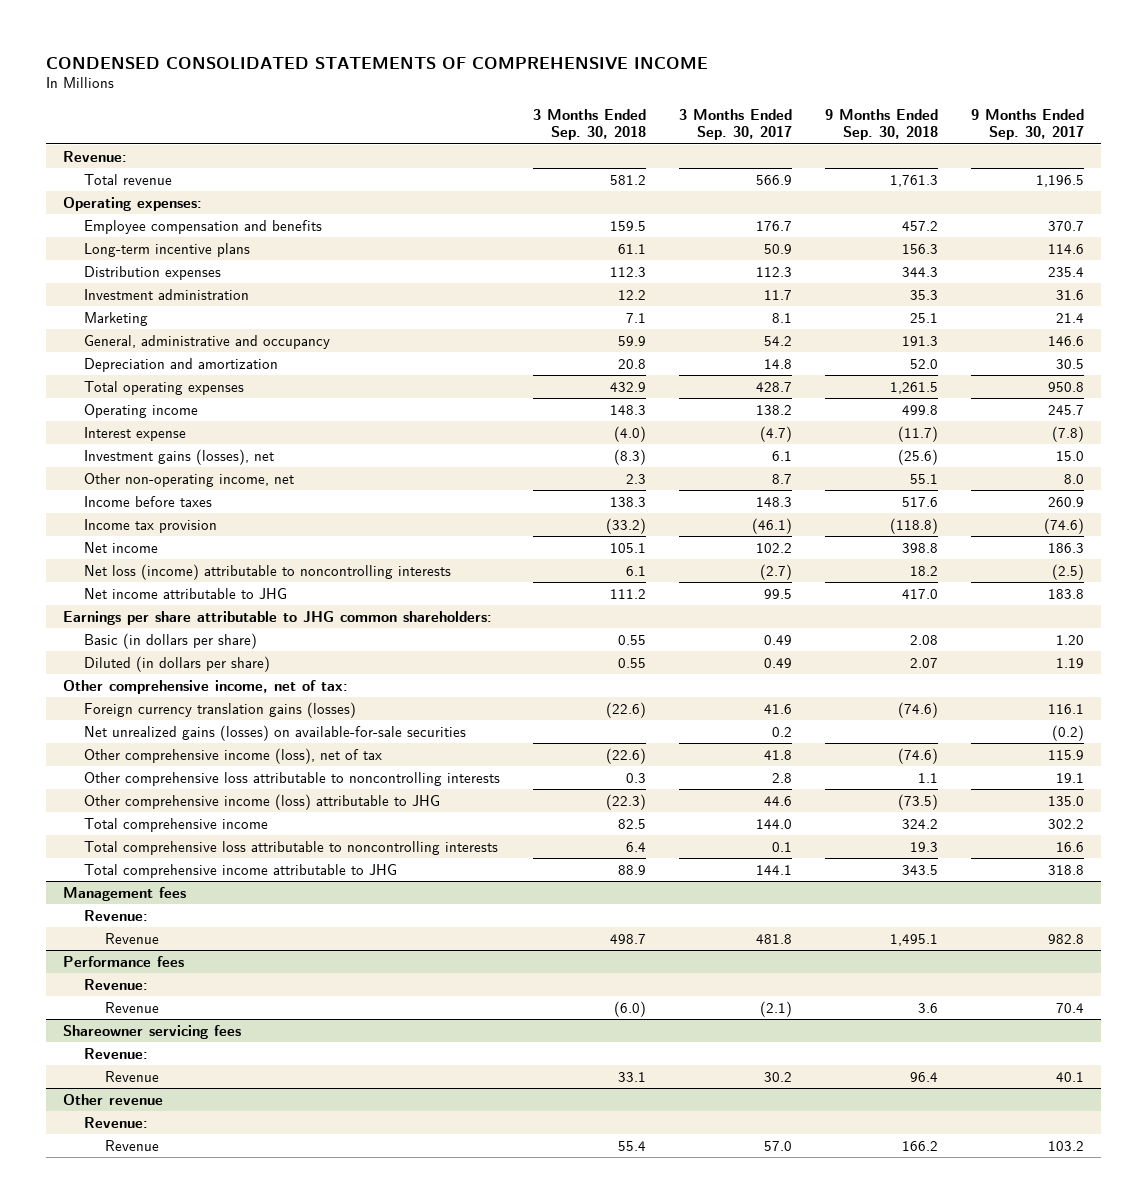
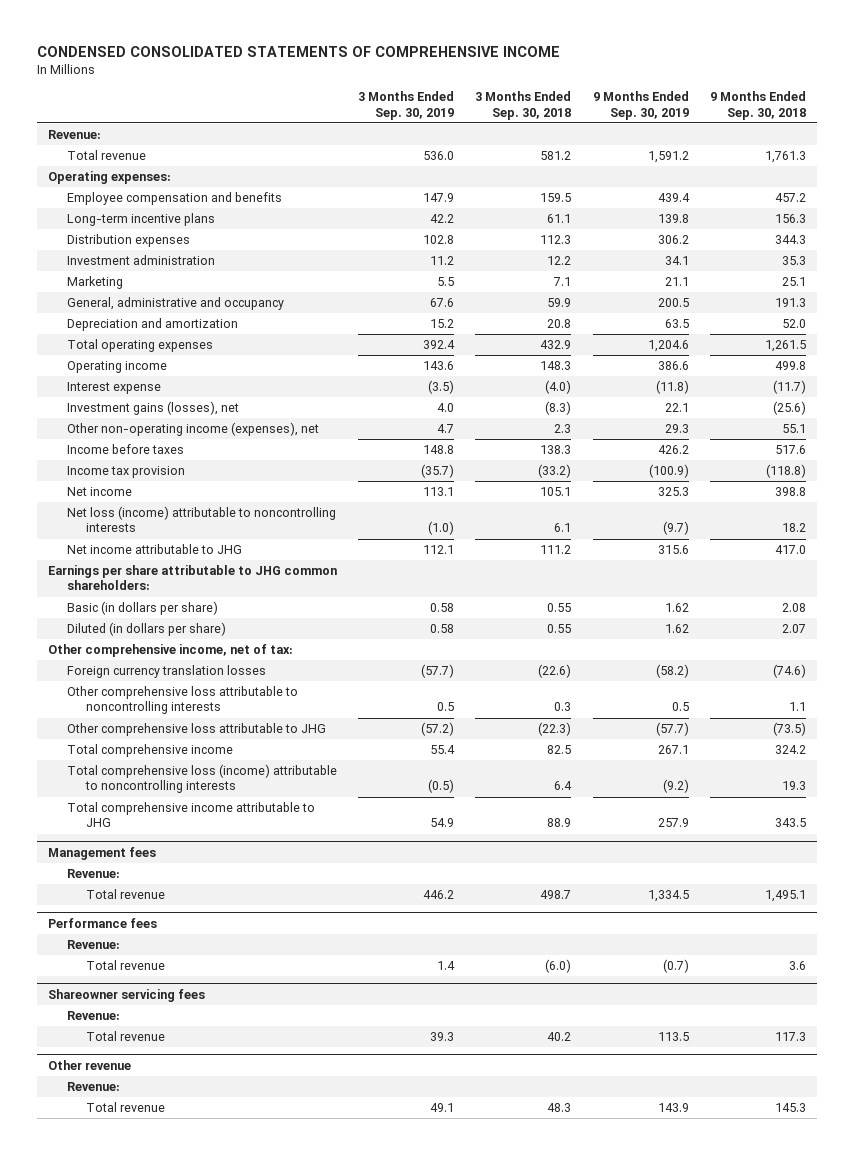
[678,108,792,140] 3 Months Ended Sep. 30, 2017 -> none
[971,108,1085,140] 9 Months Ended Sep. 30, 2017 -> none
none -> [358,91,455,120] 3 Months Ended Sep. 30, 2019
none -> [592,91,689,120] 9 Months Ended Sep. 30, 2019
[83,472,294,487] Other non-operating income, net -> [66,422,319,437] Other non-operating income (expenses), net
[83,724,466,741] Net unrealized gains (losses) on available-for-sale securities -> none
[83,747,382,764] Other comprehensive income (loss), net of tax -> none
[83,701,356,718] Foreign currency translation gains (losses) -> [66,665,266,679] Foreign currency translation losses
[83,793,440,810] Other comprehensive income (loss) attributable to JHG -> [66,723,326,737] Other comprehensive loss attributable to JHG
[83,840,498,855] Total comprehensive loss attributable to noncontrolling interests -> [66,764,337,794] Total comprehensive loss (income) attributable to noncontrolling interests
[104,932,159,944] Revenue -> [85,889,165,900] Total revenue
[104,1001,159,1013] Revenue -> [85,960,165,971] Total revenue
[104,1070,159,1082] Revenue -> [85,1031,165,1042] Total revenue
[617,1071,646,1082] 33.1 -> [547,1032,572,1042] 40.2
[909,1071,938,1082] 96.4 -> [775,1032,807,1042] 117.3
[104,1139,159,1151] Revenue -> [85,1102,165,1113] Total revenue
[617,1140,646,1151] 55.4 -> [547,1103,572,1113] 48.3
[901,1140,938,1151] 166.2 -> [775,1103,807,1113] 145.3

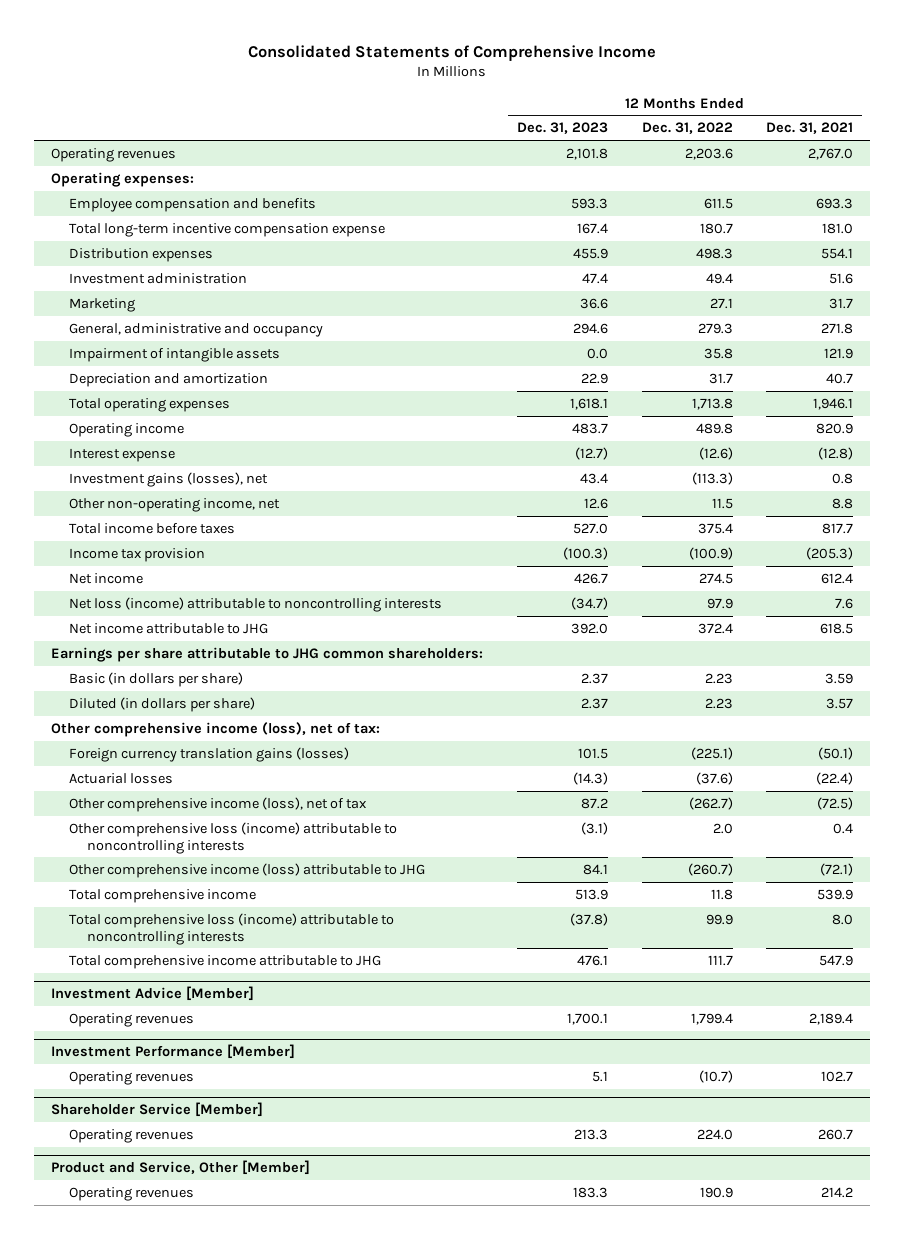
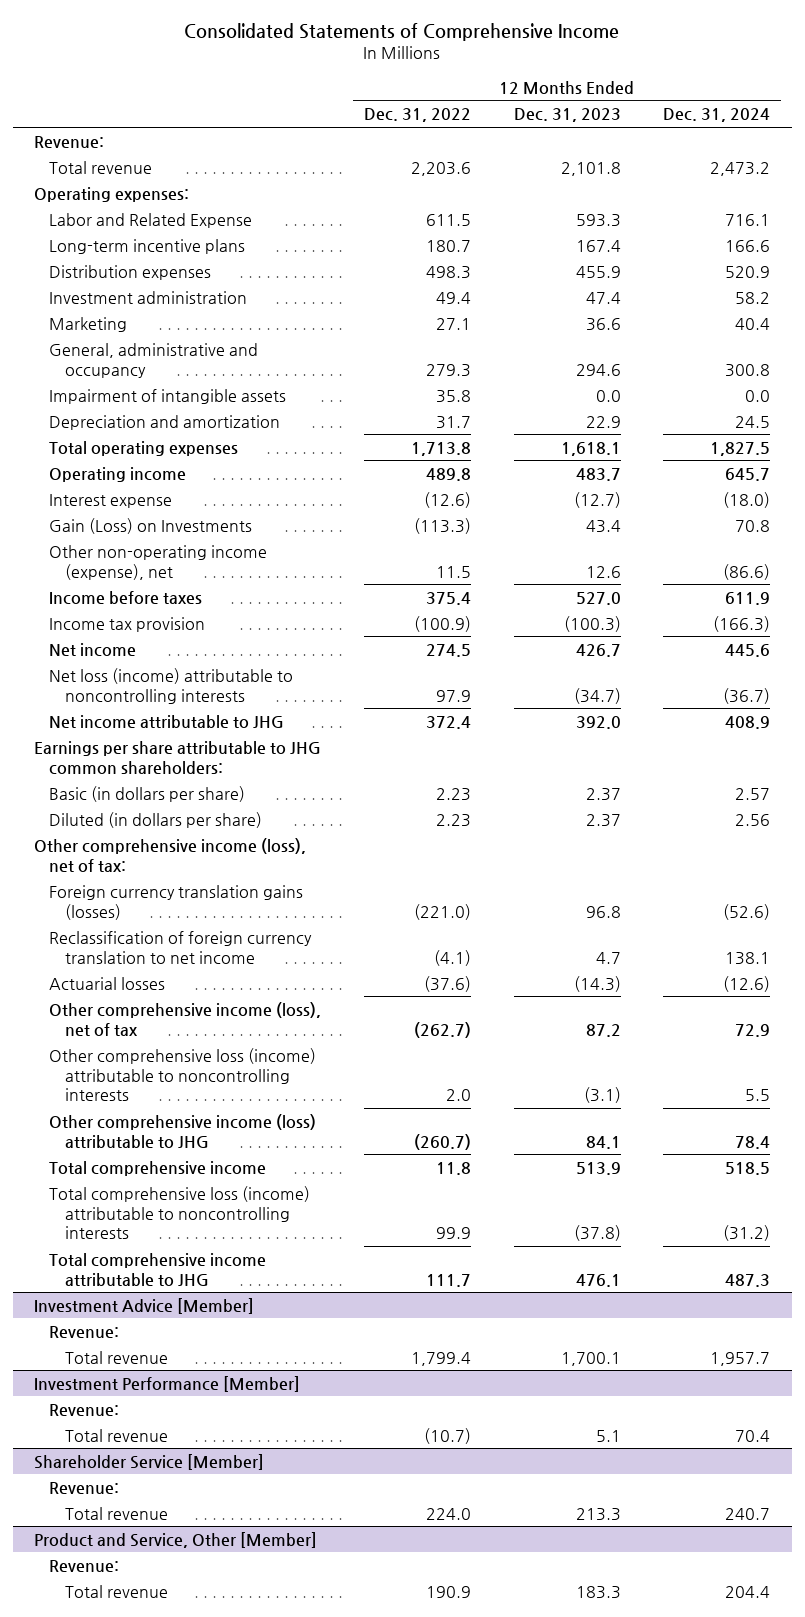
[766,122,854,135] Dec. 31, 2021 -> none
none -> [663,108,771,123] Dec. 31, 2024
none -> [34,135,105,148] Revenue:
[51,147,177,162] Operating revenues -> [49,160,153,174] Total revenue
[68,197,316,212] Employee compensation and benefits -> [49,212,253,228] Labor and Related Expense
[68,222,385,237] Total long-term incentive compensation expense -> [49,238,246,254] Long-term incentive plans
[68,471,268,487] Investment gains (losses), net -> [49,517,253,534] Gain (Loss) on Investments
[68,497,280,512] Other non-operating income, net -> [49,544,268,580] Other non-operating income (expense), net
[68,522,235,534] Total income before taxes -> [49,590,203,605] Income before taxes
[577,747,608,759] 101.5 -> [585,905,621,918] 96.8
[690,746,733,760] (225.1) -> [414,903,472,920] (221.0)
none -> [49,930,313,964] Reclassification of foreign currency translation to net income
none -> [49,1325,120,1338] Revenue:
[68,1012,194,1027] Operating revenues -> [64,1350,168,1364] Total revenue
none -> [49,1403,120,1416] Revenue:
[68,1070,194,1085] Operating revenues -> [64,1428,168,1442] Total revenue
none -> [49,1481,120,1494] Revenue:
[68,1128,194,1143] Operating revenues -> [64,1506,168,1520] Total revenue
none -> [49,1559,120,1572] Revenue:
[68,1186,194,1201] Operating revenues -> [64,1584,168,1598] Total revenue

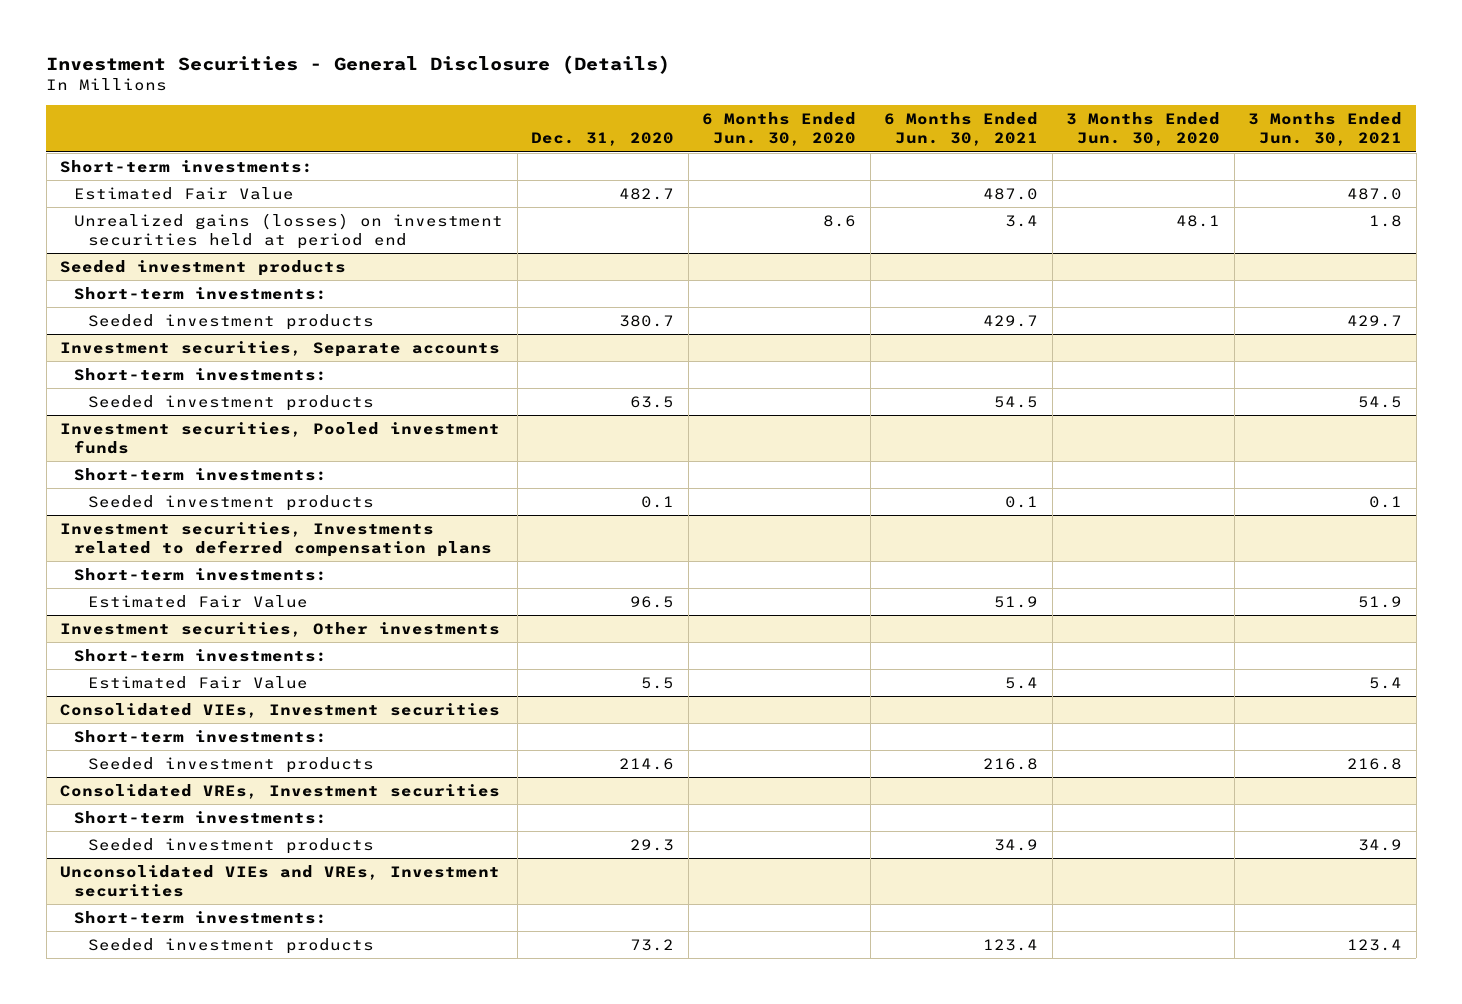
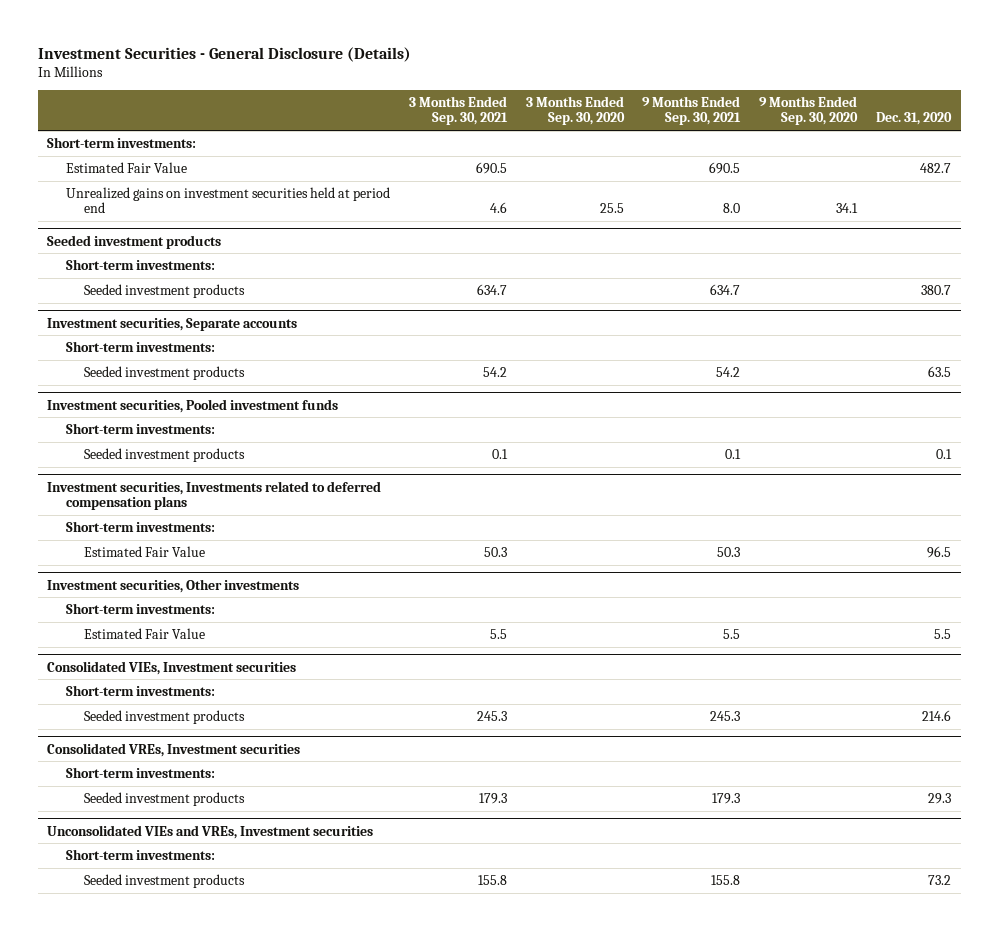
[702,112,857,147] 6 Months Ended Jun. 30, 2020 -> none
[884,112,1039,147] 6 Months Ended Jun. 30, 2021 -> none
[1066,112,1221,147] 3 Months Ended Jun. 30, 2020 -> none
[1248,112,1403,147] 3 Months Ended Jun. 30, 2021 -> none
none -> [408,95,508,126] 3 Months Ended Sep. 30, 2021
none -> [525,95,625,126] 3 Months Ended Sep. 30, 2020
none -> [642,95,742,126] 9 Months Ended Sep. 30, 2021
none -> [759,95,859,126] 9 Months Ended Sep. 30, 2020
[74,213,504,249] Unrealized gains (losses) on investment securities held at period end -> [65,186,390,214] Unrealized gains on investment securities held at period end

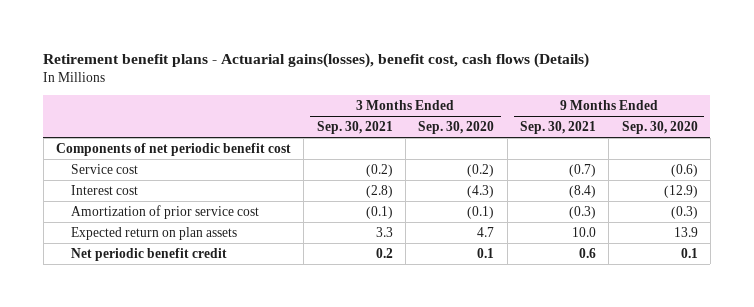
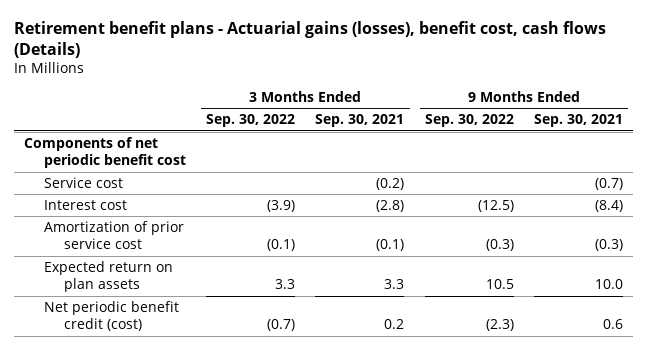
[43,52,590,68] Retirement benefit plans - Actuarial gains(losses), benefit cost, cash flows (Details) -> [13,21,606,58] Retirement benefit plans - Actuarial gains (losses), benefit cost, cash flows (Details)
[418,121,495,135] Sep. 30, 2020 -> none
[621,121,698,135] Sep. 30, 2020 -> none
none -> [206,114,296,128] Sep. 30, 2022
none -> [424,114,514,128] Sep. 30, 2022
[70,247,227,261] Net periodic benefit credit -> [43,300,179,332] Net periodic benefit credit (cost)

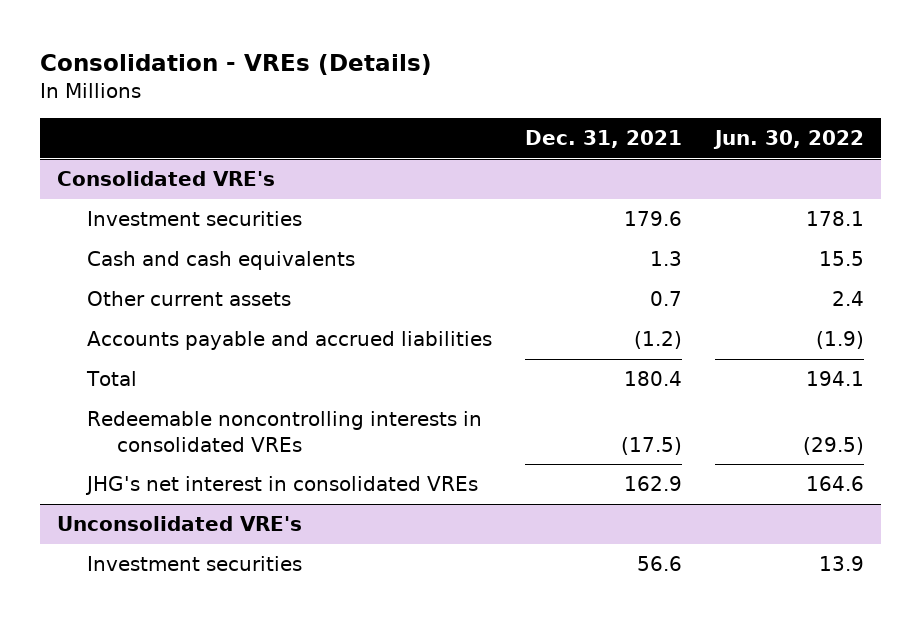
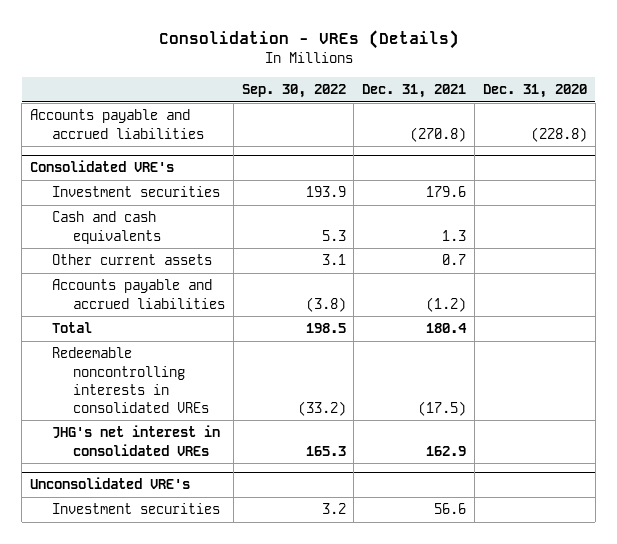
[713,130,865,150] Jun. 30, 2022 -> none
none -> [241,84,346,99] Sep. 30, 2022
none -> [483,84,588,99] Dec. 31, 2020
none -> [30,109,204,139] Accounts payable and accrued liabilities

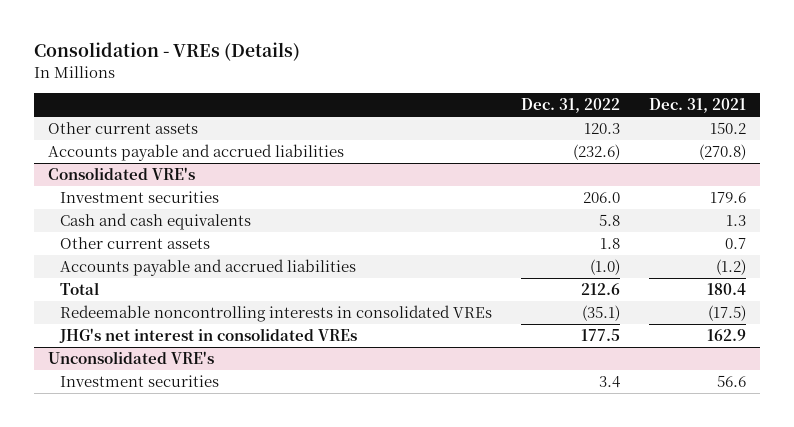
[241,84,346,99] Sep. 30, 2022 -> none
[483,84,588,99] Dec. 31, 2020 -> none
none -> [520,97,620,113] Dec. 31, 2022
none -> [48,122,199,135] Other current assets

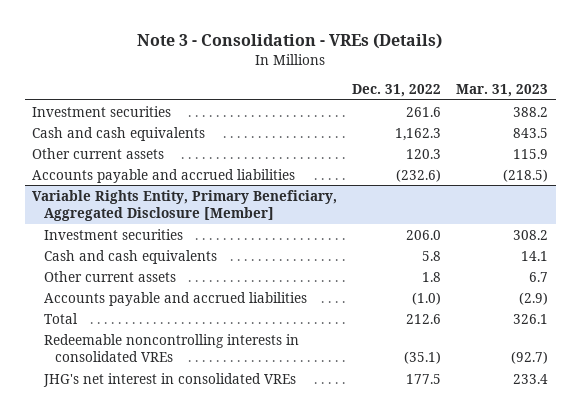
[33,42,300,62] Consolidation - VREs (Details) -> [137,33,443,50] Note 3 - Consolidation - VREs (Details)
[648,97,746,113] Dec. 31, 2021 -> none
none -> [456,84,549,98] Mar. 31, 2023
none -> [32,105,172,117] Investment securities
none -> [32,126,206,141] Cash and cash equivalents
[48,167,196,181] Consolidated VRE's -> [32,189,338,222] Variable Rights Entity, Primary Beneficiary, Aggregated Disclosure [Member]
[48,351,215,365] Unconsolidated VRE's -> none
[60,375,220,388] Investment securities -> none

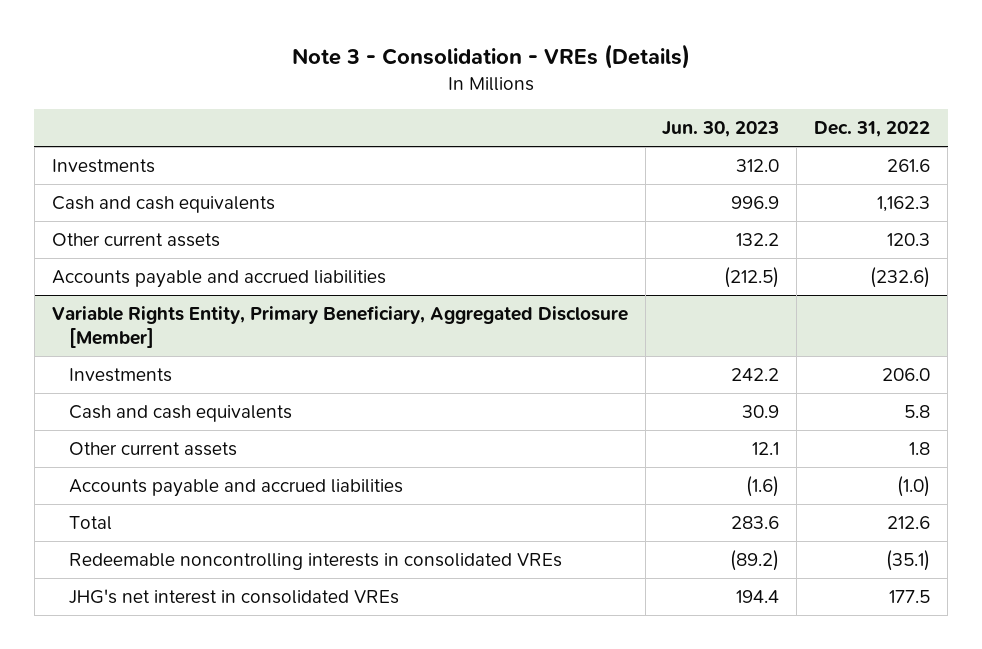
[456,84,549,98] Mar. 31, 2023 -> none
none -> [662,121,780,138] Jun. 30, 2023
[32,105,172,117] Investment securities -> [51,159,155,174] Investments
[43,228,183,240] Investment securities -> [68,368,172,383] Investments

